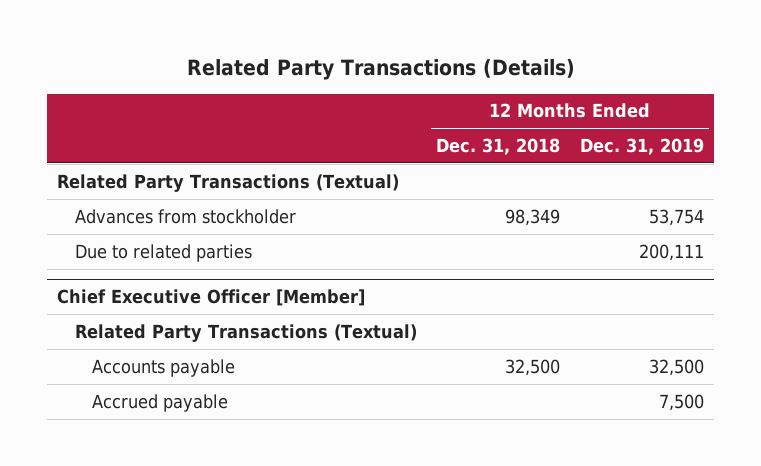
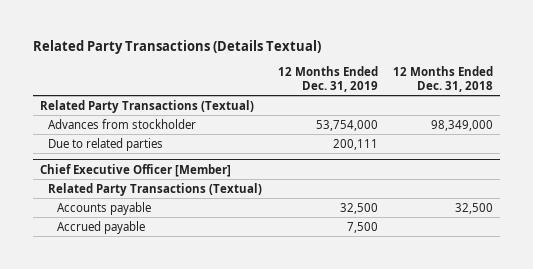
[186,59,575,81] Related Party Transactions (Details) -> [32,39,321,54] Related Party Transactions (Details Textual)
[505,208,561,226] 98,349 -> [430,119,493,131] 98,349,000
[649,208,705,226] 53,754 -> [315,119,378,131] 53,754,000

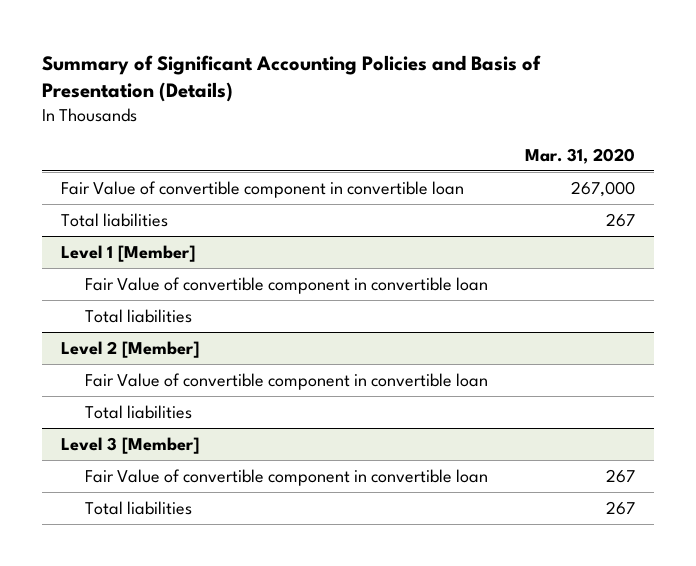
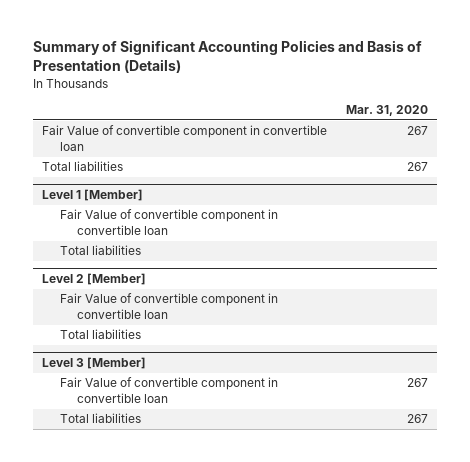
[571,180,636,197] 267,000 -> [406,126,428,136] 267

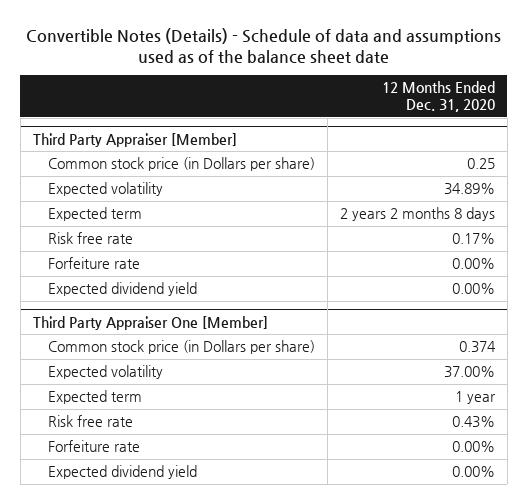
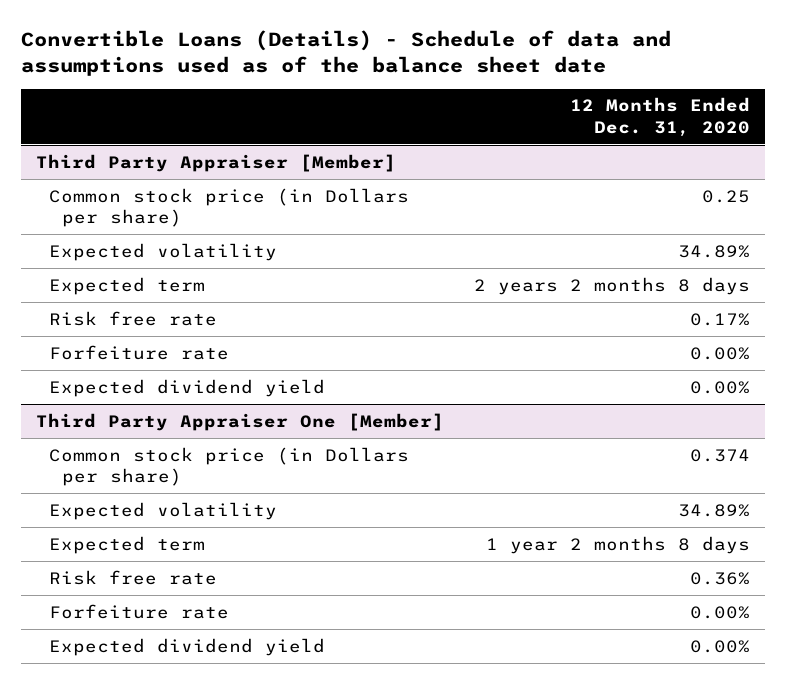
[25,28,501,64] Convertible Notes (Details) - Schedule of data and assumptions used as of the balance sheet date -> [20,30,671,77] Convertible Loans (Details) - Schedule of data and assumptions used as of the balance sheet date
[443,365,495,378] 37.00% -> [677,503,750,517] 34.89%
[454,390,496,404] 1 year -> [485,535,750,554] 1 year 2 months 8 days
[451,415,495,428] 0.43% -> [689,571,750,585] 0.36%

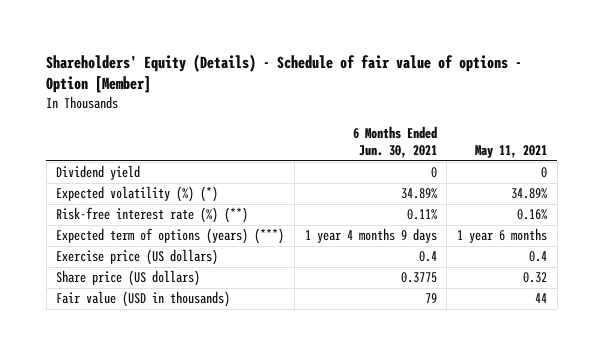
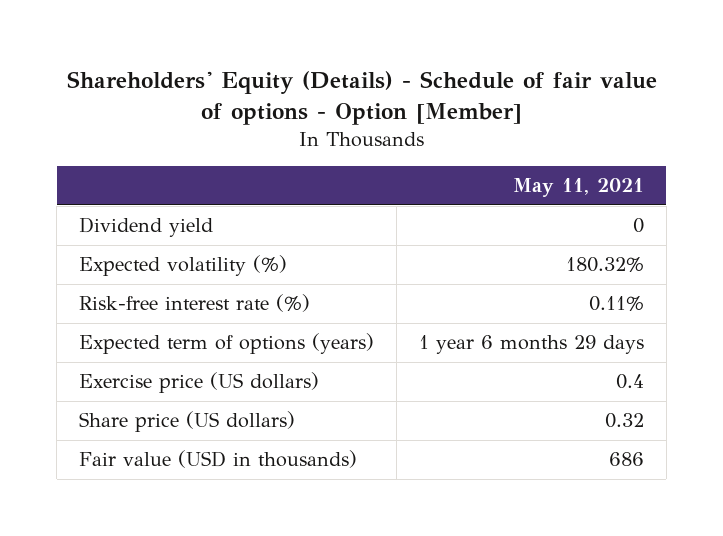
[352,125,437,159] 6 Months Ended Jun. 30, 2021 -> none
[56,186,219,203] Expected volatility (%) (*) -> [79,255,288,277] Expected volatility (%)
[510,188,547,200] 34.89% -> [565,257,644,273] 180.32%
[56,207,249,224] Risk-free interest rate (%) (**) -> [79,294,311,313] Risk-free interest rate (%)
[516,209,547,221] 0.16% -> [588,296,644,312] 0.11%
[56,228,285,245] Expected term of options (years) (***) -> [79,333,375,355] Expected term of options (years)
[456,228,547,244] 1 year 6 months -> [418,335,644,355] 1 year 6 months 29 days
[534,293,547,304] 44 -> [608,452,644,467] 686

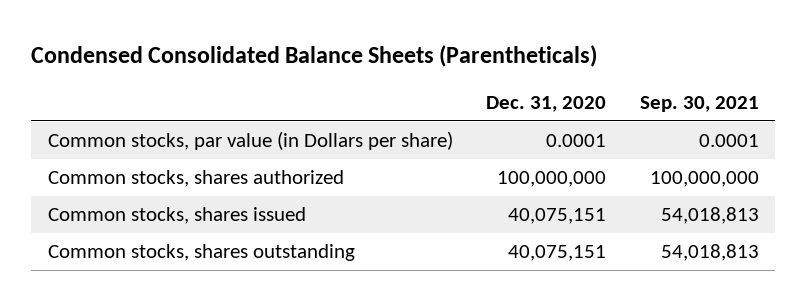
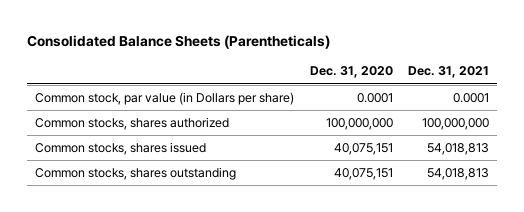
[31,45,598,68] Condensed Consolidated Balance Sheets (Parentheticals) -> [27,35,331,50] Consolidated Balance Sheets (Parentheticals)
[639,95,759,112] Sep. 30, 2021 -> none
none -> [408,66,490,79] Dec. 31, 2021
[48,131,454,151] Common stocks, par value (in Dollars per share) -> [34,91,294,105] Common stock, par value (in Dollars per share)

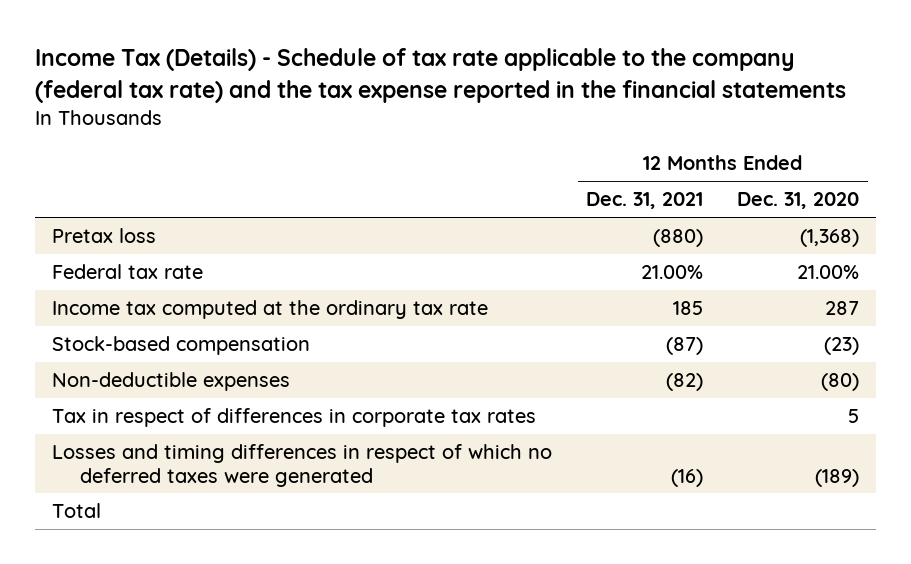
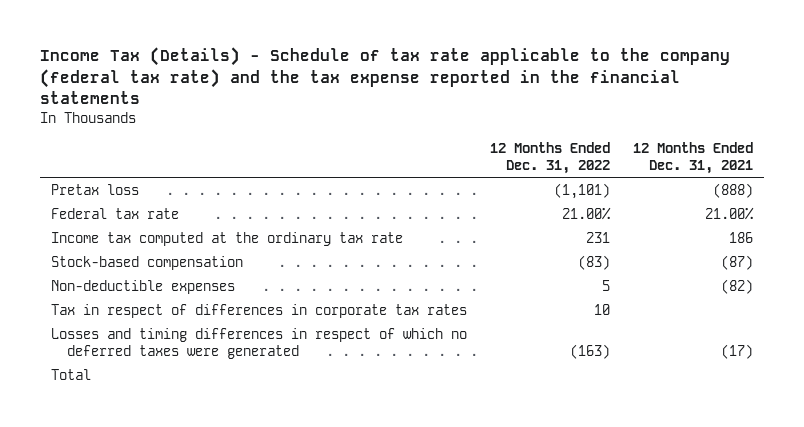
[737,192,860,210] Dec. 31, 2020 -> none
none -> [489,142,610,174] 12 Months Ended Dec. 31, 2022
[653,229,704,248] (880) -> [712,182,753,198] (888)
[673,301,704,316] 185 -> [728,231,753,243] 186
[671,468,704,487] (16) -> [720,343,753,359] (17)

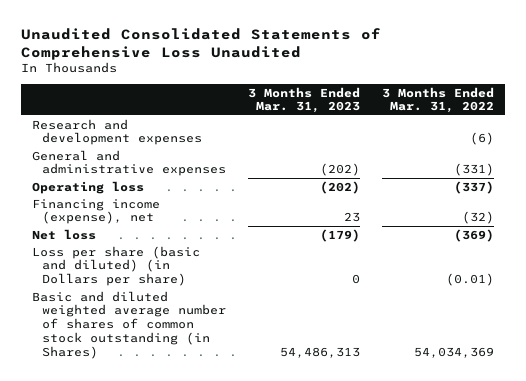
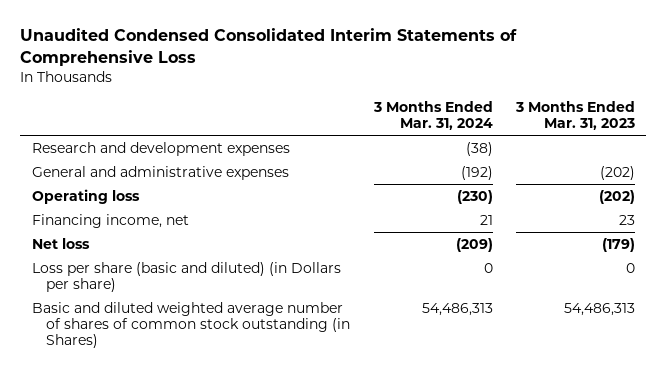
[20,27,381,60] Unaudited Consolidated Statements of Comprehensive Loss Unaudited -> [20,28,518,66] Unaudited Condensed Consolidated Interim Statements of Comprehensive Loss
[382,86,495,114] 3 Months Ended Mar. 31, 2022 -> none
none -> [372,101,493,131] 3 Months Ended Mar. 31, 2024
[31,198,160,225] Financing income (expense), net -> [31,213,189,228] Financing income, net

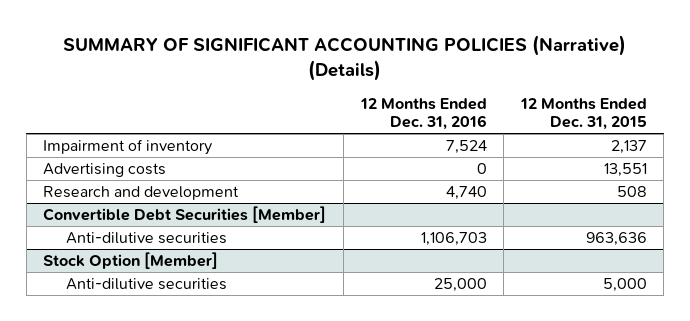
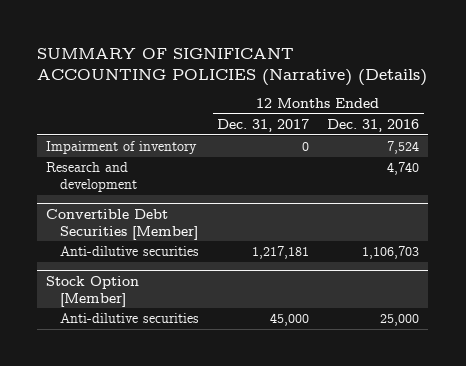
[519,97,647,131] 12 Months Ended Dec. 31, 2015 -> none
none -> [217,119,310,133] Dec. 31, 2017
[43,162,167,177] Advertising costs -> none

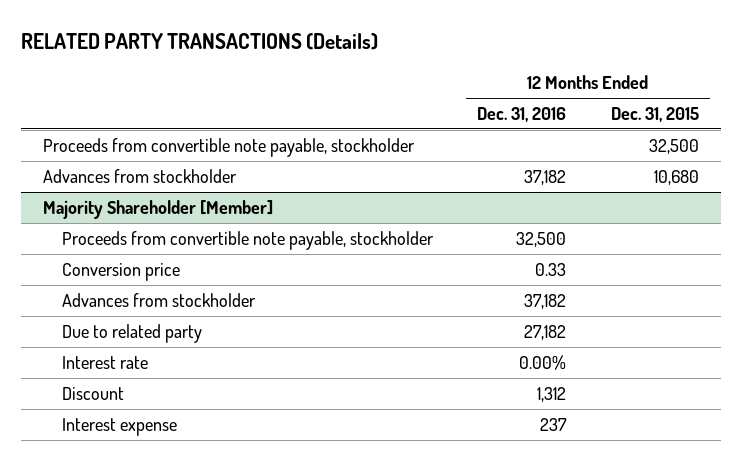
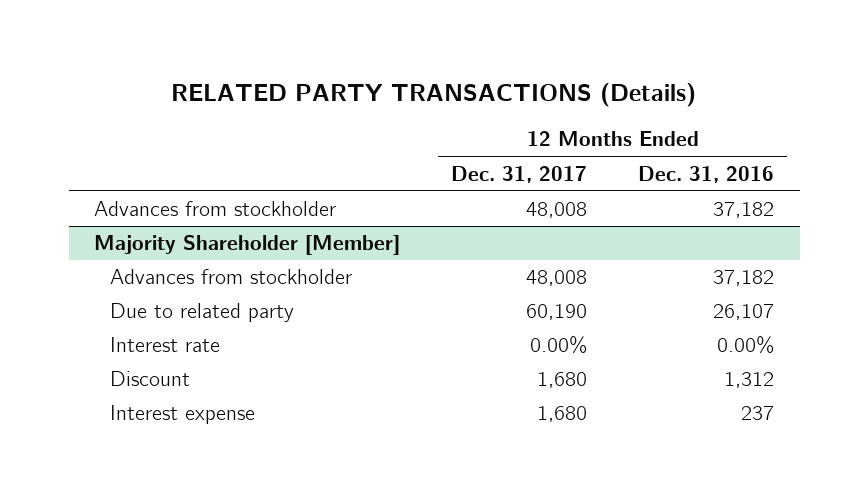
[610,107,699,123] Dec. 31, 2015 -> none
none -> [451,165,588,183] Dec. 31, 2017
[43,138,416,158] Proceeds from convertible note payable, stockholder -> none
[61,231,434,251] Proceeds from convertible note payable, stockholder -> none
[61,263,180,282] Conversion price -> none
[524,325,567,341] 27,182 -> [713,304,775,321] 26,107

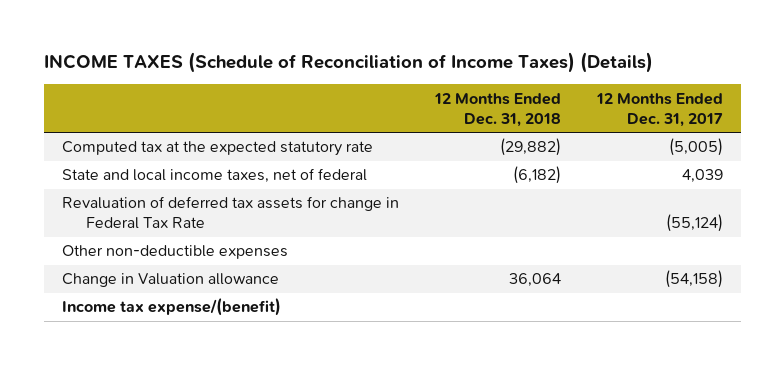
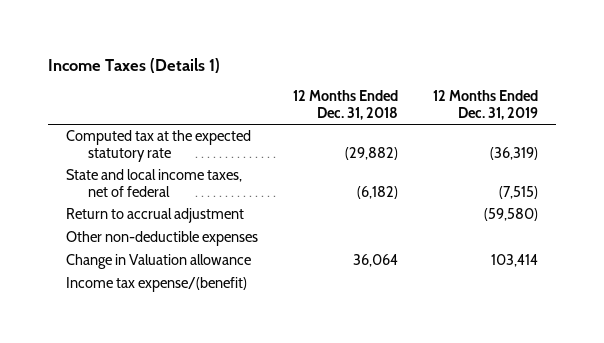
[43,52,653,74] INCOME TAXES (Schedule of Reconciliation of Income Taxes) (Details) -> [48,57,221,73] Income Taxes (Details 1)
[595,92,723,127] 12 Months Ended Dec. 31, 2017 -> none
none -> [433,90,539,121] 12 Months Ended Dec. 31, 2019
[61,196,399,230] Revaluation of deferred tax assets for change in Federal Tax Rate -> [65,208,244,224] Return to accrual adjustment

